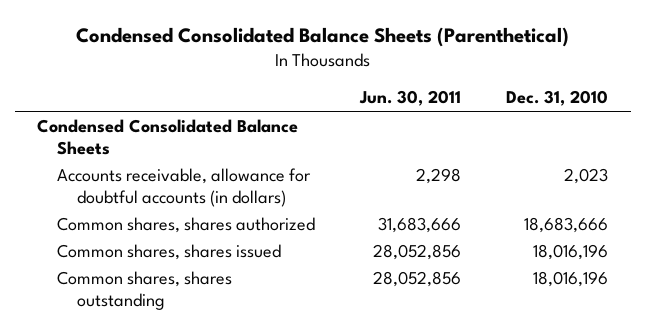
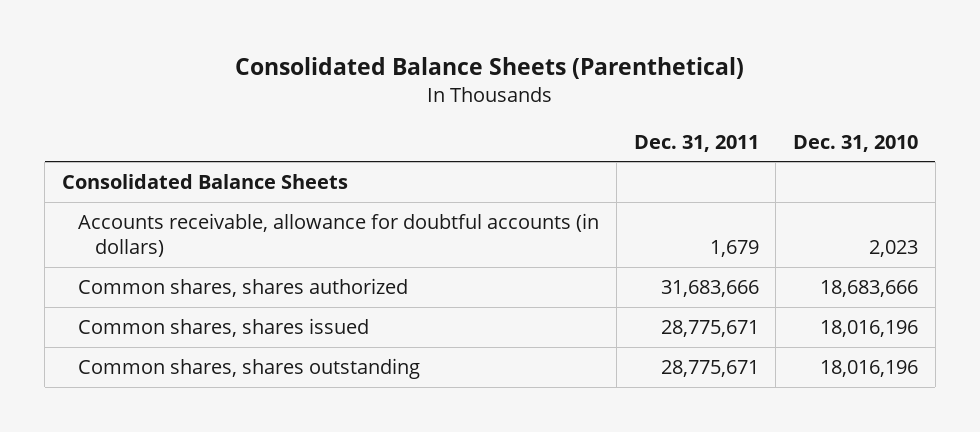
[75,27,569,48] Condensed Consolidated Balance Sheets (Parenthetical) -> [234,57,744,80] Consolidated Balance Sheets (Parenthetical)
[359,90,462,107] Jun. 30, 2011 -> none
none -> [633,134,759,152] Dec. 31, 2011
[37,118,299,155] Condensed Consolidated Balance Sheets -> [61,173,348,189] Consolidated Balance Sheets

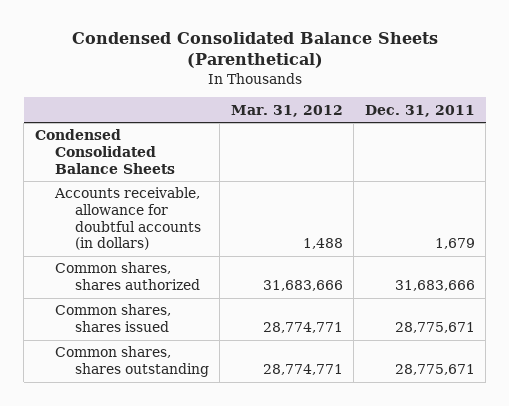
[234,57,744,80] Consolidated Balance Sheets (Parenthetical) -> [71,32,438,69] Condensed Consolidated Balance Sheets (Parenthetical)
[793,134,919,152] Dec. 31, 2010 -> none
none -> [230,104,343,117] Mar. 31, 2012
[61,173,348,189] Consolidated Balance Sheets -> [34,129,175,174] Condensed Consolidated Balance Sheets

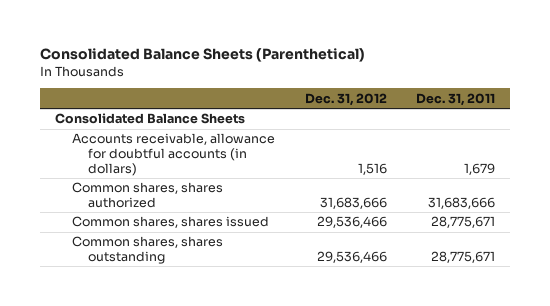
[71,32,438,69] Condensed Consolidated Balance Sheets (Parenthetical) -> [40,48,366,63] Consolidated Balance Sheets (Parenthetical)
[230,104,343,117] Mar. 31, 2012 -> none
none -> [304,92,387,106] Dec. 31, 2012
[34,129,175,174] Condensed Consolidated Balance Sheets -> [55,113,246,125] Consolidated Balance Sheets

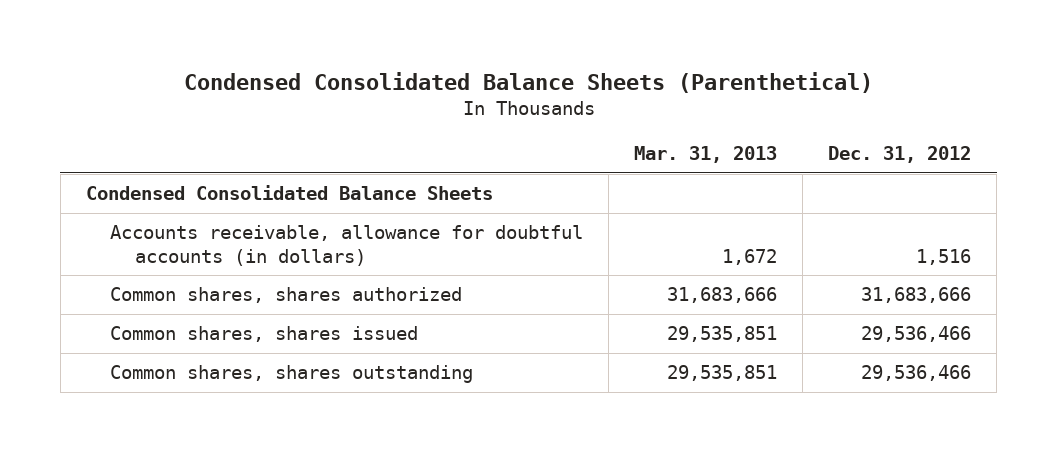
[40,48,366,63] Consolidated Balance Sheets (Parenthetical) -> [183,71,873,93] Condensed Consolidated Balance Sheets (Parenthetical)
[416,92,496,106] Dec. 31, 2011 -> none
none -> [634,146,778,164] Mar. 31, 2013
[55,113,246,125] Consolidated Balance Sheets -> [85,185,493,201] Condensed Consolidated Balance Sheets

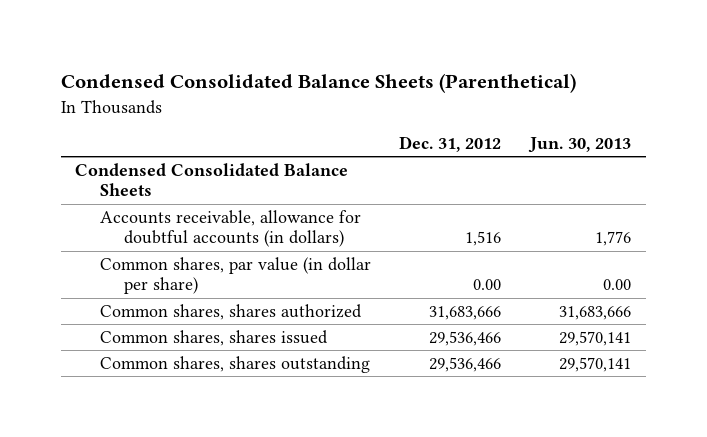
[634,146,778,164] Mar. 31, 2013 -> none
none -> [528,137,632,154] Jun. 30, 2013
none -> [99,256,371,295] Common shares, par value (in dollar per share)

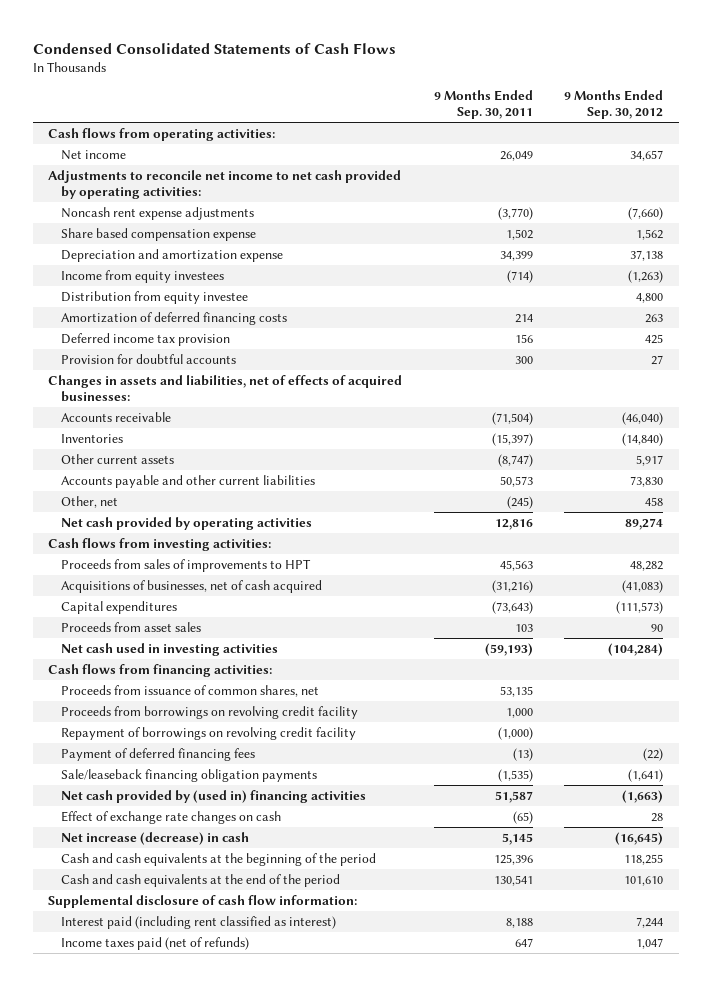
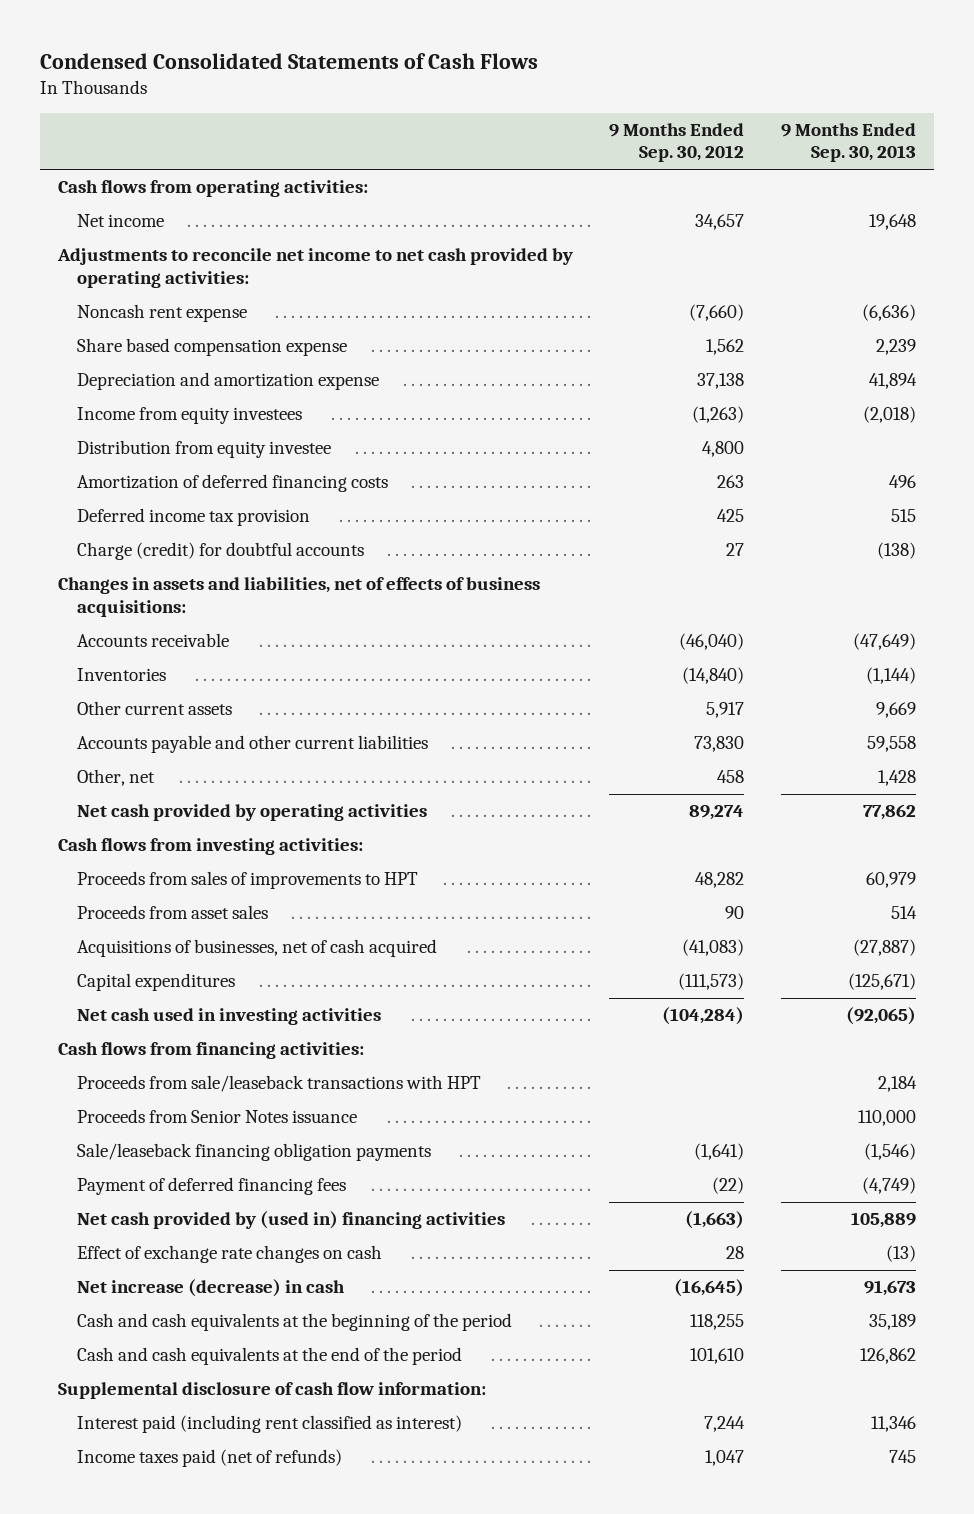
[433,89,533,120] 9 Months Ended Sep. 30, 2011 -> none
none -> [780,123,916,163] 9 Months Ended Sep. 30, 2013
[60,206,254,220] Noncash rent expense adjustments -> [77,304,248,323] Noncash rent expense
[60,353,236,364] Provision for doubtful accounts -> [77,542,365,561] Charge (credit) for doubtful accounts
[48,374,403,403] Changes in assets and liabilities, net of effects of acquired businesses: -> [58,577,541,617] Changes in assets and liabilities, net of effects of business acquisitions:
[60,621,201,632] Proceeds from asset sales -> [77,905,269,920] Proceeds from asset sales
[60,684,319,697] Proceeds from issuance of common shares, net -> none
[60,705,358,719] Proceeds from borrowings on revolving credit facility -> none
[60,726,356,740] Repayment of borrowings on revolving credit facility -> none
none -> [77,1075,482,1093] Proceeds from sale/leaseback transactions with HPT
none -> [77,1109,358,1124] Proceeds from Senior Notes issuance
[60,747,255,761] Payment of deferred financing fees -> [77,1177,347,1196] Payment of deferred financing fees

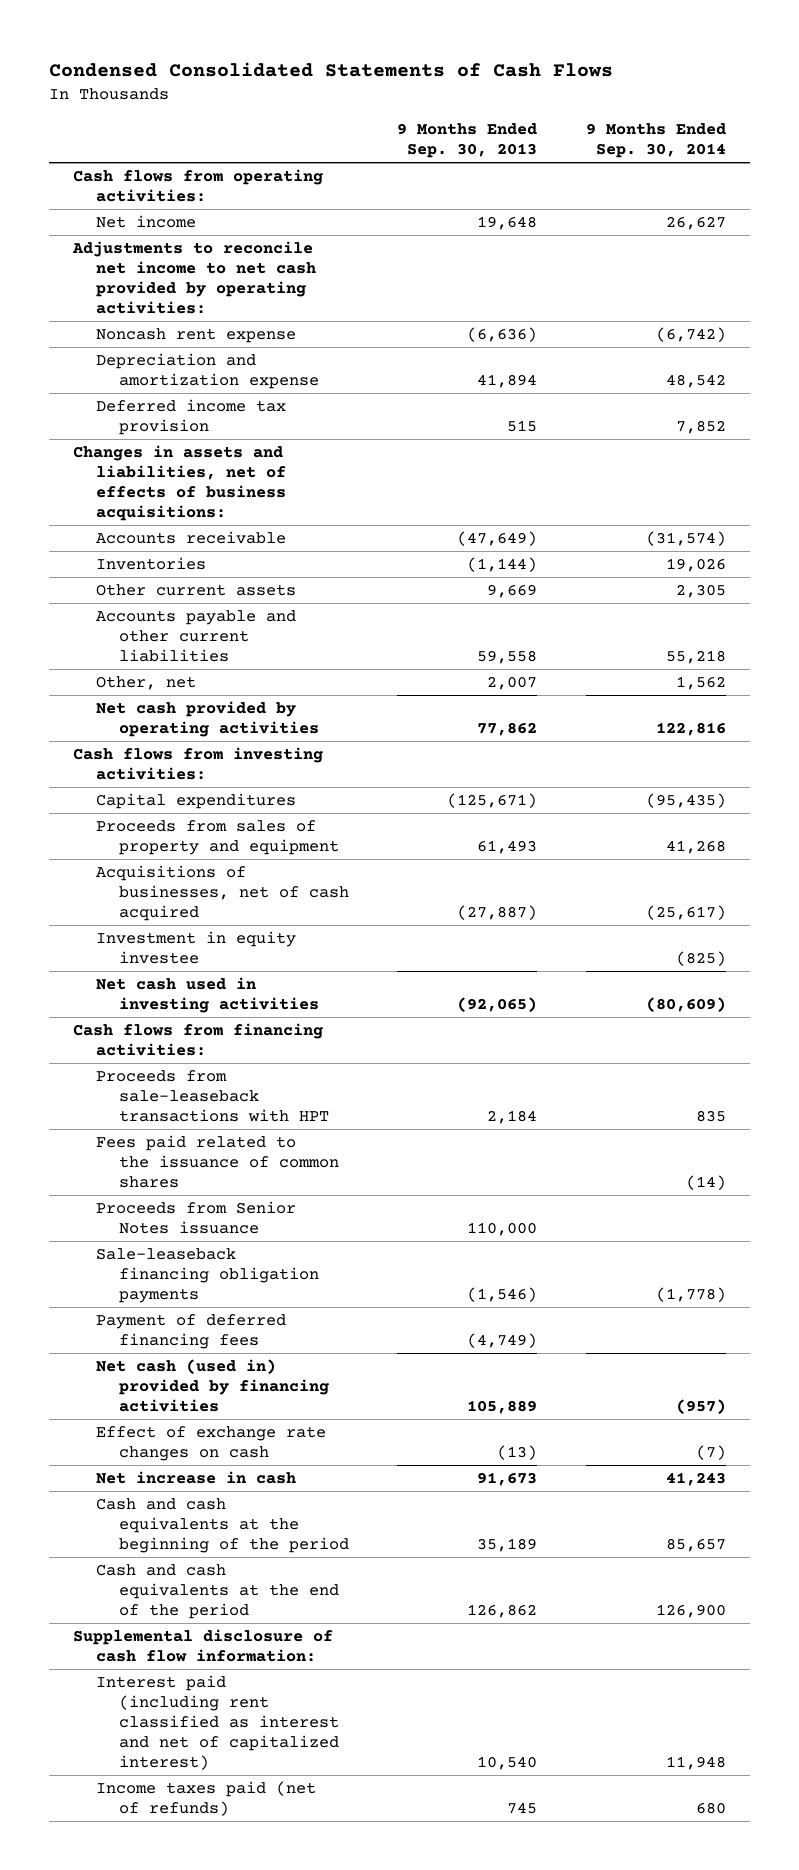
[609,123,745,163] 9 Months Ended Sep. 30, 2012 -> none
none -> [585,123,726,159] 9 Months Ended Sep. 30, 2014
[77,338,348,357] Share based compensation expense -> none
[77,407,303,425] Income from equity investees -> none
[77,440,332,459] Distribution from equity investee -> none
[77,474,389,493] Amortization of deferred financing costs -> none
[77,542,365,561] Charge (credit) for doubtful accounts -> none
[877,770,916,787] 1,428 -> [487,676,538,691] 2,007
[77,871,419,890] Proceeds from sales of improvements to HPT -> none
[77,905,269,920] Proceeds from asset sales -> none
none -> [96,820,340,855] Proceeds from sales of property and equipment
[77,939,438,958] Acquisitions of businesses, net of cash acquired -> [96,865,350,921] Acquisitions of businesses, net of cash acquired
none -> [96,931,297,964] Investment in equity investee
[77,1075,482,1093] Proceeds from sale/leaseback transactions with HPT -> [96,1070,330,1122] Proceeds from sale-leaseback transactions with HPT
none -> [96,1135,340,1188] Fees paid related to the issuance of common shares
[77,1143,432,1162] Sale/leaseback financing obligation payments -> [96,1248,320,1303] Sale-leaseback financing obligation payments
[77,1211,506,1230] Net cash provided by (used in) financing activities -> [96,1359,330,1412] Net cash (used in) provided by financing activities
[77,1279,346,1298] Net increase (decrease) in cash -> [96,1471,297,1485] Net increase in cash
[77,1415,463,1434] Interest paid (including rent classified as interest) -> [96,1675,340,1770] Interest paid (including rent classified as interest and net of capitalized interest)
[870,1416,916,1433] 11,346 -> [477,1755,538,1770] 10,540

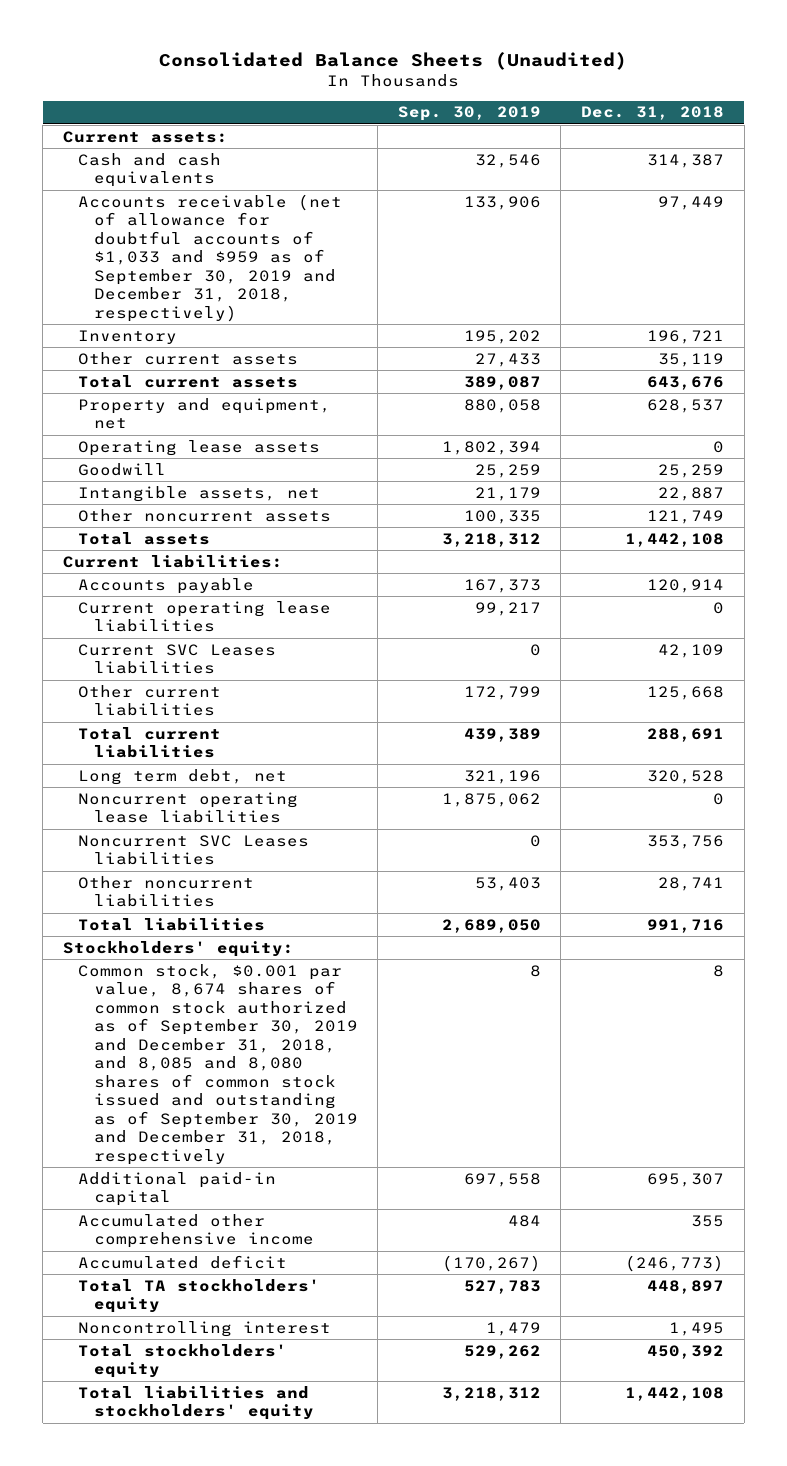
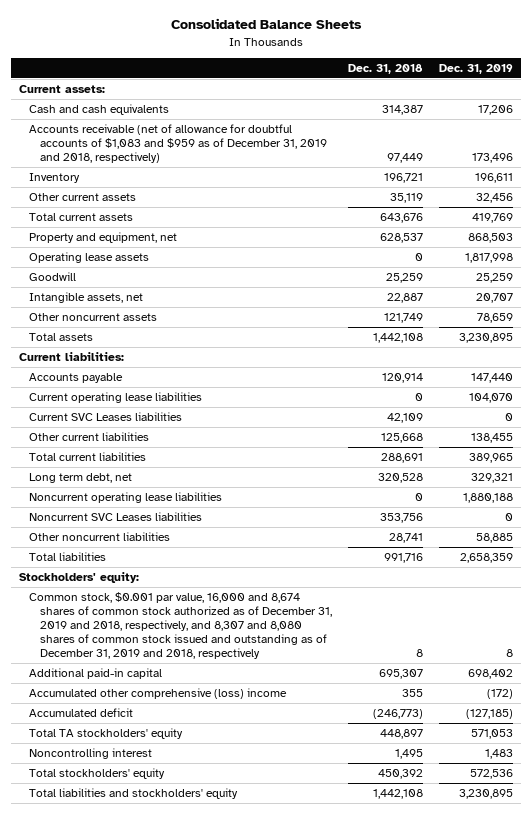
[159,51,628,70] Consolidated Balance Sheets (Unaudited) -> [170,18,362,30] Consolidated Balance Sheets
[397,106,541,122] Sep. 30, 2019 -> none
none -> [438,63,513,74] Dec. 31, 2019
[78,193,343,322] Accounts receivable (net of allowance for doubtful accounts of $1,033 and $959 as of September 30, 2019 and December 31, 2018, respectively) -> [29,124,327,164] Accounts receivable (net of allowance for doubtful accounts of $1,083 and $959 as of December 31, 2019 and 2018, respectively)
[78,963,358,1165] Common stock, $0.001 par value, 8,674 shares of common stock authorized as of September 30, 2019 and December 31, 2018, and 8,085 and 8,080 shares of common stock issued and outstanding as of September 30, 2019 and December 31, 2018, respectively -> [29,592,332,660] Common stock, $0.001 par value, 16,000 and 8,674 shares of common stock authorized as of December 31, 2019 and 2018, respectively, and 8,307 and 8,080 shares of common stock issued and outstanding as of December 31, 2019 and 2018, respectively
[78,1213,314,1249] Accumulated other comprehensive income -> [29,688,288,700] Accumulated other comprehensive (loss) income

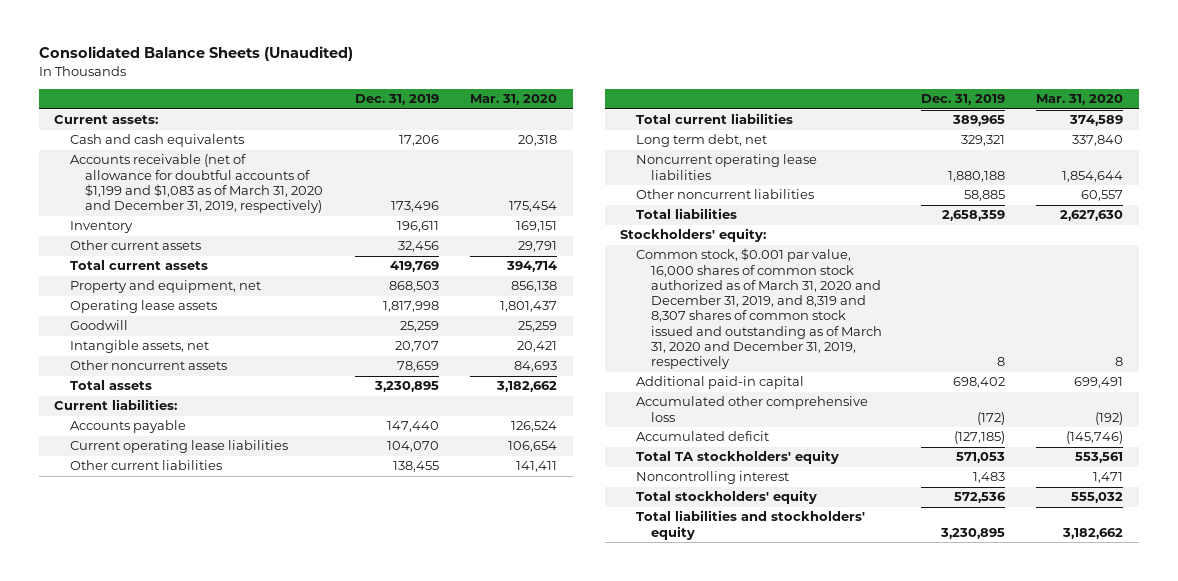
[170,18,362,30] Consolidated Balance Sheets -> [38,46,353,62] Consolidated Balance Sheets (Unaudited)
[347,63,423,74] Dec. 31, 2018 -> none
none -> [470,94,558,106] Mar. 31, 2020
[29,124,327,164] Accounts receivable (net of allowance for doubtful accounts of $1,083 and $959 as of December 31, 2019 and 2018, respectively) -> [69,154,324,214] Accounts receivable (net of allowance for doubtful accounts of $1,199 and $1,083 as of March 31, 2020 and December 31, 2019, respectively)
[29,412,183,422] Current SVC Leases liabilities -> none
[29,512,203,522] Noncurrent SVC Leases liabilities -> none
[29,592,332,660] Common stock, $0.001 par value, 16,000 and 8,674 shares of common stock authorized as of December 31, 2019 and 2018, respectively, and 8,307 and 8,080 shares of common stock issued and outstanding as of December 31, 2019 and 2018, respectively -> [635,248,883,370] Common stock, $0.001 par value, 16,000 shares of common stock authorized as of March 31, 2020 and December 31, 2019, and 8,319 and 8,307 shares of common stock issued and outstanding as of March 31, 2020 and December 31, 2019, respectively
[29,688,288,700] Accumulated other comprehensive (loss) income -> [635,396,868,422] Accumulated other comprehensive loss

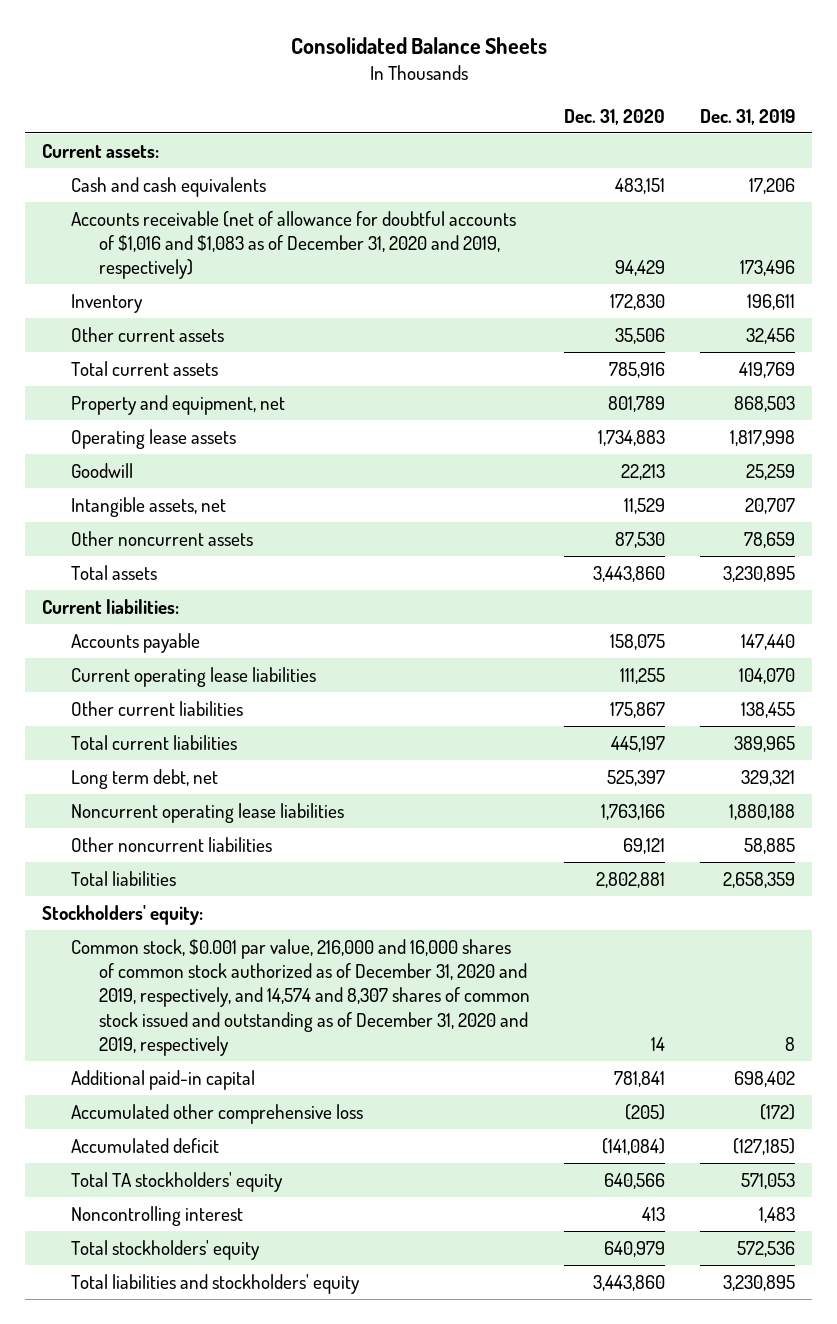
[38,46,353,62] Consolidated Balance Sheets (Unaudited) -> [290,37,547,55] Consolidated Balance Sheets
[470,94,558,106] Mar. 31, 2020 -> none
none -> [564,108,666,125] Dec. 31, 2020
[69,154,324,214] Accounts receivable (net of allowance for doubtful accounts of $1,199 and $1,083 as of March 31, 2020 and December 31, 2019, respectively) -> [70,210,516,280] Accounts receivable (net of allowance for doubtful accounts of $1,016 and $1,083 as of December 31, 2020 and 2019, respectively)
[635,248,883,370] Common stock, $0.001 par value, 16,000 shares of common stock authorized as of March 31, 2020 and December 31, 2019, and 8,319 and 8,307 shares of common stock issued and outstanding as of March 31, 2020 and December 31, 2019, respectively -> [70,938,530,1057] Common stock, $0.001 par value, 216,000 and 16,000 shares of common stock authorized as of December 31, 2020 and 2019, respectively, and 14,574 and 8,307 shares of common stock issued and outstanding as of December 31, 2020 and 2019, respectively

